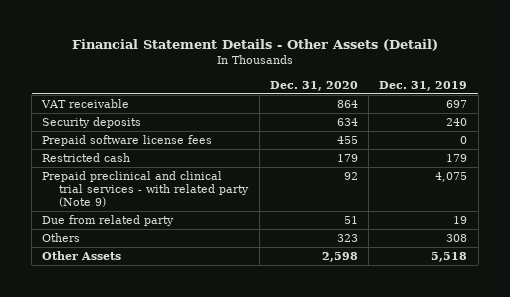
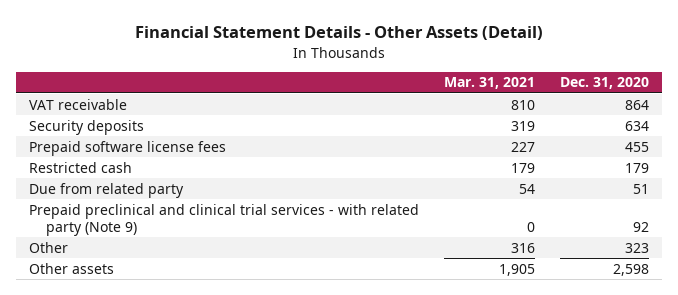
[379,80,468,91] Dec. 31, 2019 -> none
none -> [444,77,536,90] Mar. 31, 2021
[42,171,250,208] Prepaid preclinical and clinical trial services - with related party (Note 9) -> [28,203,419,236] Prepaid preclinical and clinical trial services - with related party (Note 9)
[42,233,81,243] Others -> [28,241,68,253] Other
[42,251,122,261] Other Assets -> [28,262,114,274] Other assets

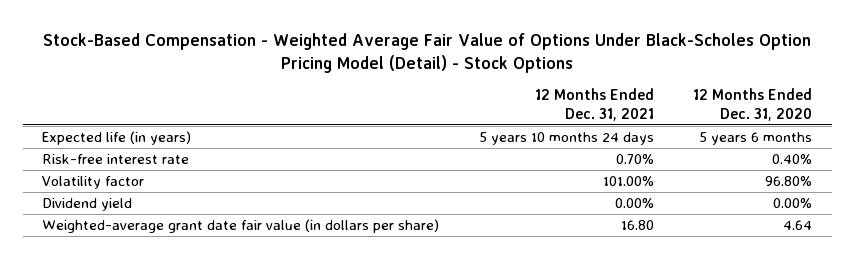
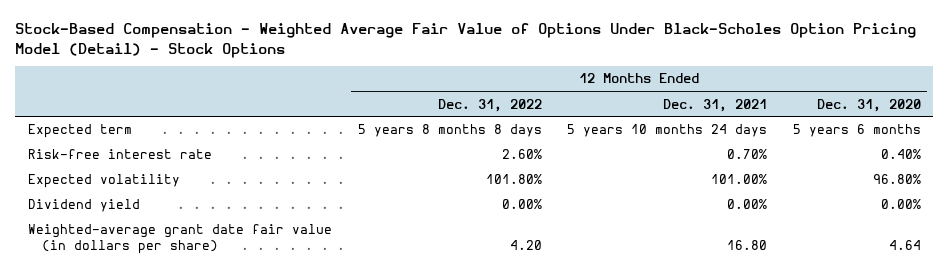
none -> [437,98,542,112] Dec. 31, 2022
[42,131,192,146] Expected life (in years) -> [27,124,132,139] Expected term
[42,176,145,190] Volatility factor -> [27,174,180,189] Expected volatility

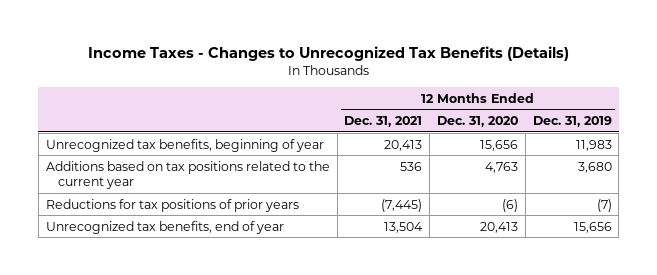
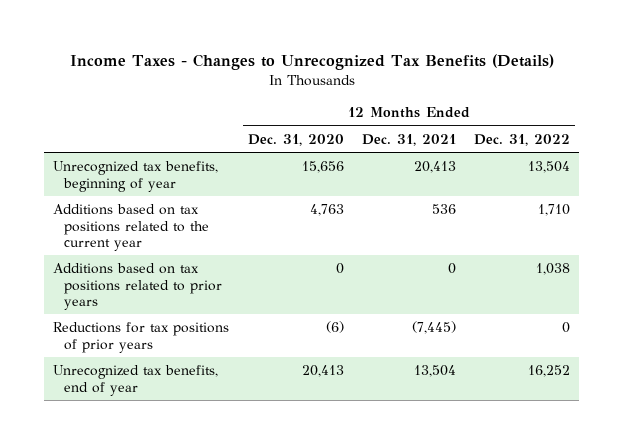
[532,116,612,128] Dec. 31, 2019 -> none
none -> [474,133,571,146] Dec. 31, 2022
none -> [53,263,223,310] Additions based on tax positions related to prior years

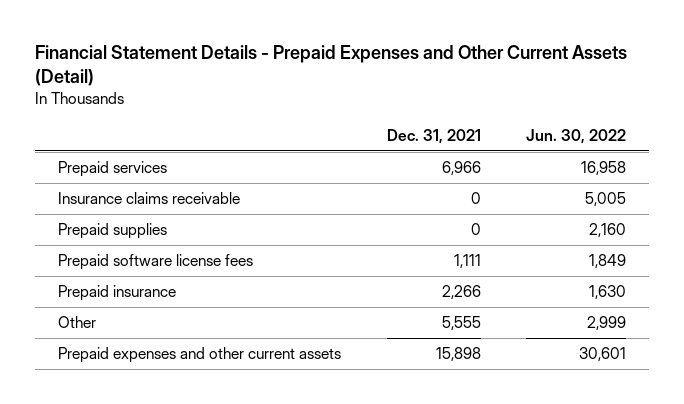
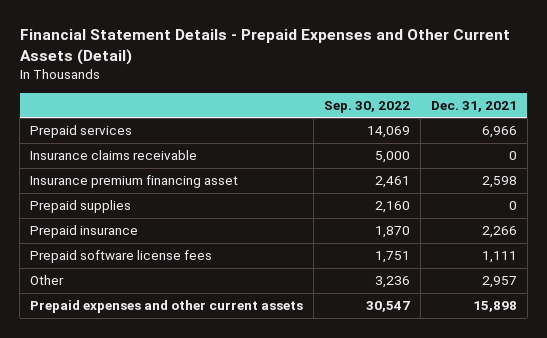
[526,128,627,144] Jun. 30, 2022 -> none
none -> [324,100,411,113] Sep. 30, 2022
none -> [30,175,239,189] Insurance premium financing asset
[57,254,253,271] Prepaid software license fees -> [30,250,213,264] Prepaid software license fees
[441,316,481,331] 5,555 -> [481,276,517,289] 2,957

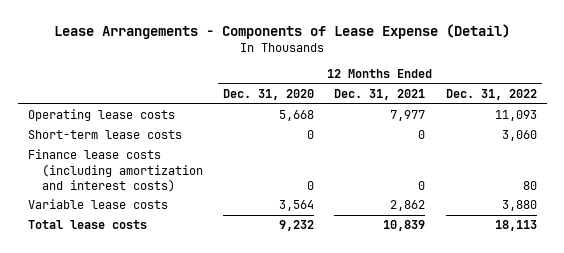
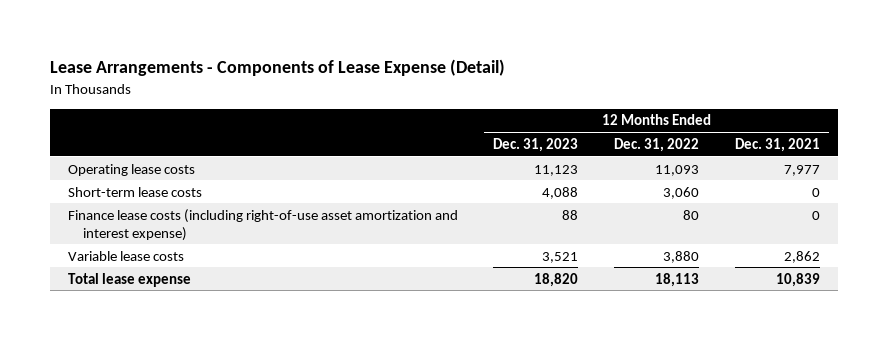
[223,89,315,101] Dec. 31, 2020 -> none
none -> [493,137,579,152] Dec. 31, 2023
[27,149,203,192] Finance lease costs (including amortization and interest costs) -> [67,208,458,241] Finance lease costs (including right-of-use asset amortization and interest expense)
[27,220,147,230] Total lease costs -> [67,272,191,287] Total lease expense

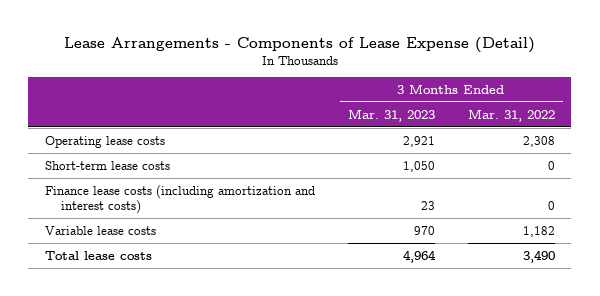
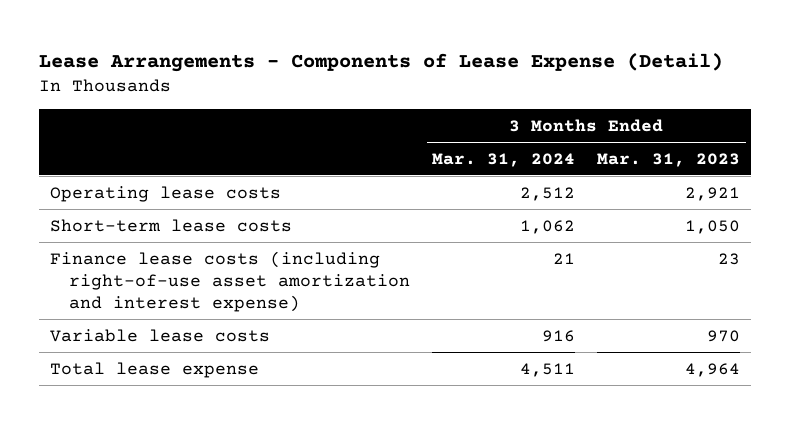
[467,108,555,122] Mar. 31, 2022 -> none
none -> [432,152,576,167] Mar. 31, 2024
[44,184,315,214] Finance lease costs (including amortization and interest costs) -> [49,250,411,312] Finance lease costs (including right-of-use asset amortization and interest expense)
[44,250,152,260] Total lease costs -> [49,361,259,378] Total lease expense

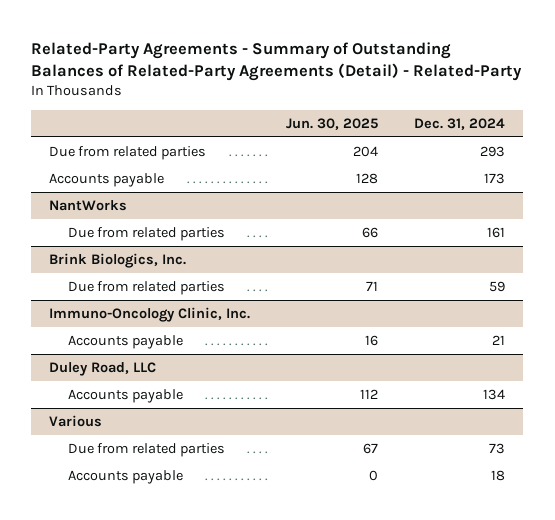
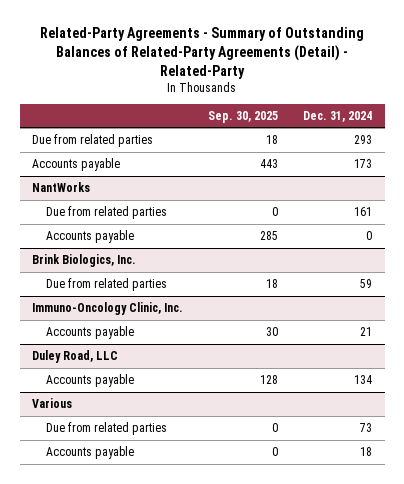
[286,117,379,130] Jun. 30, 2025 -> none
none -> [208,110,279,123] Sep. 30, 2025
none -> [46,230,135,244] Accounts payable

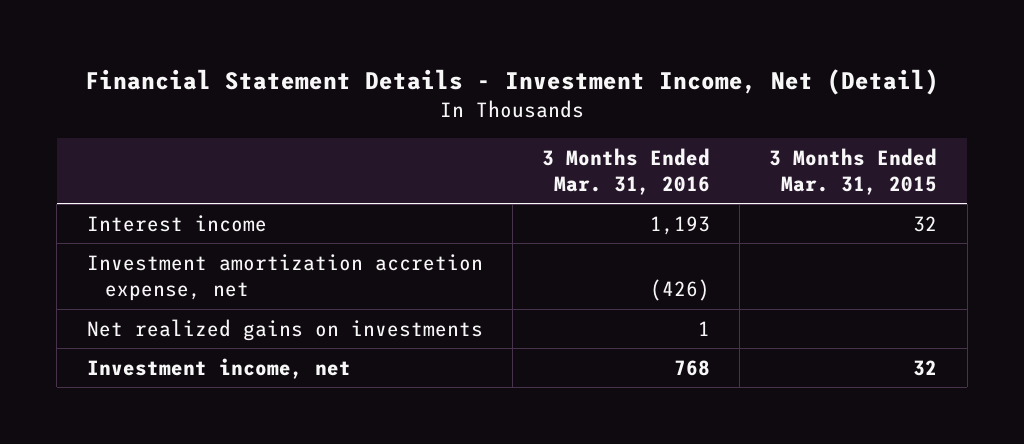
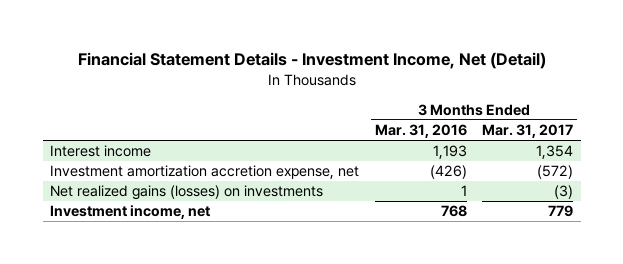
[769,147,938,196] 3 Months Ended Mar. 31, 2015 -> none
none -> [482,124,574,139] Mar. 31, 2017
[86,318,483,341] Net realized gains on investments -> [50,185,324,201] Net realized gains (losses) on investments

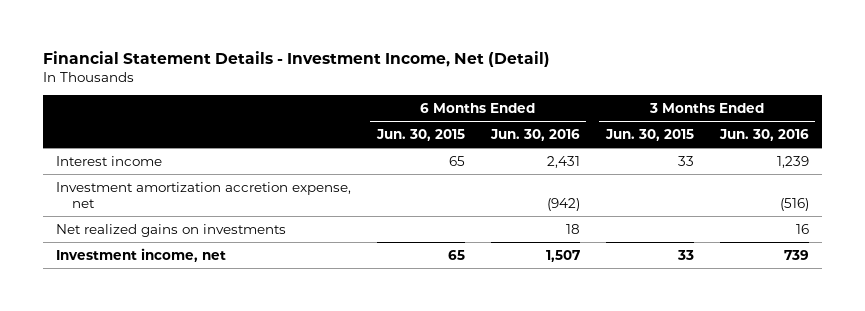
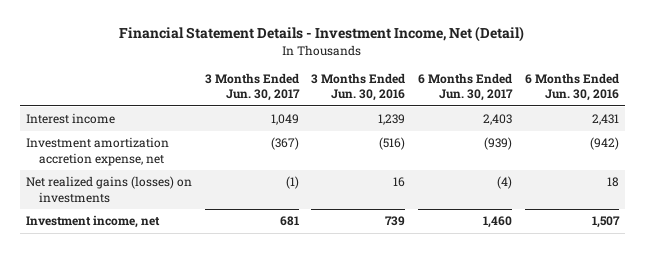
[375,129,465,142] Jun. 30, 2015 -> none
[604,129,694,142] Jun. 30, 2015 -> none
none -> [204,72,300,102] 3 Months Ended Jun. 30, 2017
none -> [418,72,514,102] 6 Months Ended Jun. 30, 2017
[55,223,286,237] Net realized gains on investments -> [25,176,192,203] Net realized gains (losses) on investments

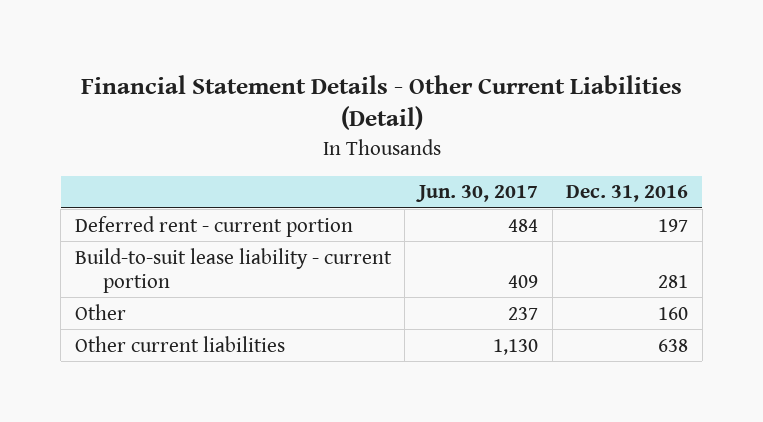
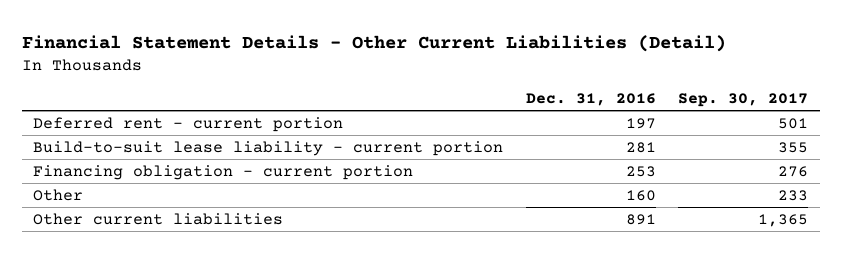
[416,185,539,203] Jun. 30, 2017 -> none
none -> [678,92,809,107] Sep. 30, 2017
none -> [33,164,414,180] Financing obligation - current portion
[658,338,689,352] 638 -> [625,213,656,225] 891

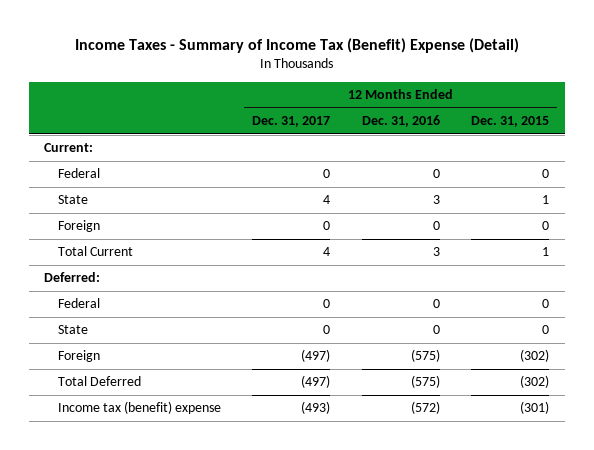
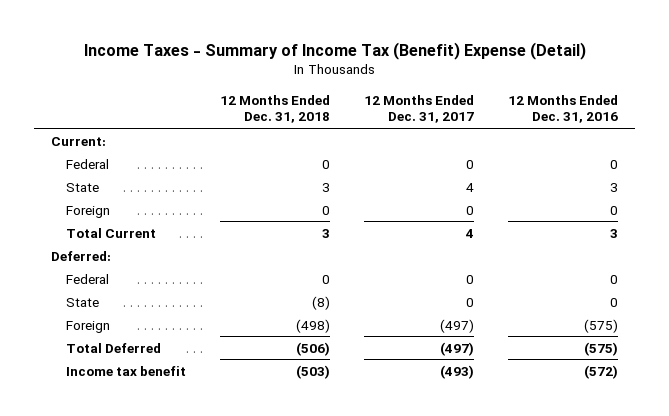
[471,116,550,128] Dec. 31, 2015 -> none
none -> [219,94,330,124] 12 Months Ended Dec. 31, 2018
[57,401,221,415] Income tax (benefit) expense -> [65,365,186,376] Income tax benefit

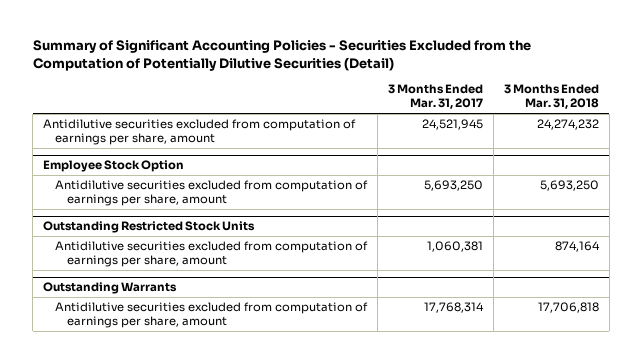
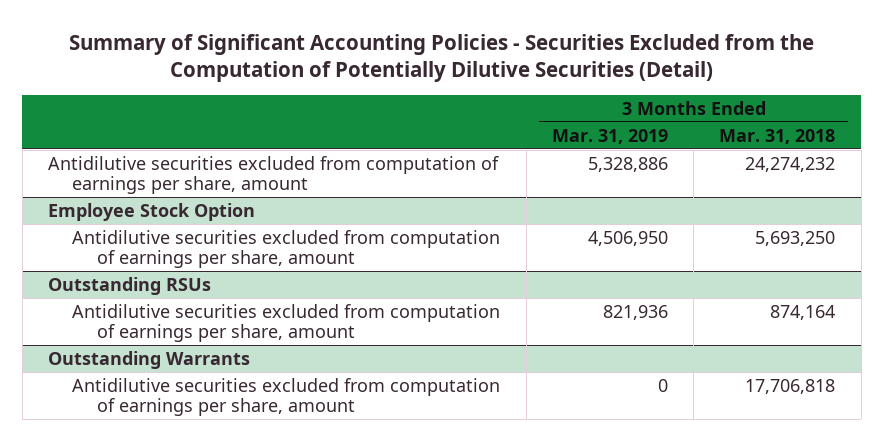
[387,84,483,110] 3 Months Ended Mar. 31, 2017 -> none
none -> [551,128,668,144] Mar. 31, 2019
[43,221,256,234] Outstanding Restricted Stock Units -> [47,276,211,295] Outstanding RSUs

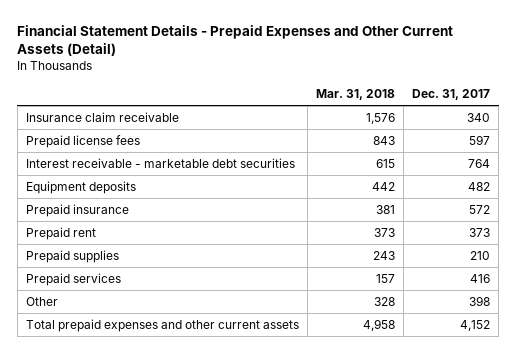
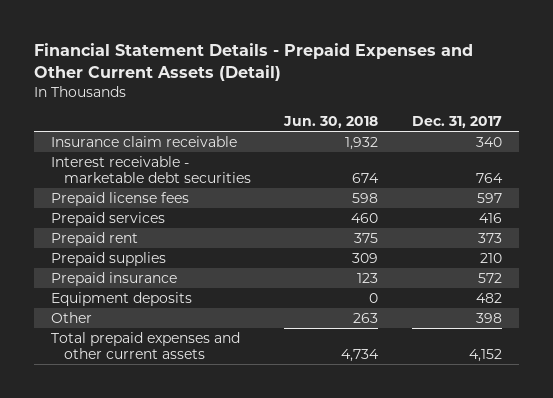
[316,89,396,101] Mar. 31, 2018 -> none
none -> [283,115,379,128] Jun. 30, 2018
[25,134,140,148] Prepaid license fees -> [51,191,190,206] Prepaid license fees
[25,272,121,286] Prepaid services -> [51,211,166,226] Prepaid services
[25,203,129,217] Prepaid insurance -> [51,271,178,286] Prepaid insurance
[25,180,136,194] Equipment deposits -> [51,291,193,306] Equipment deposits

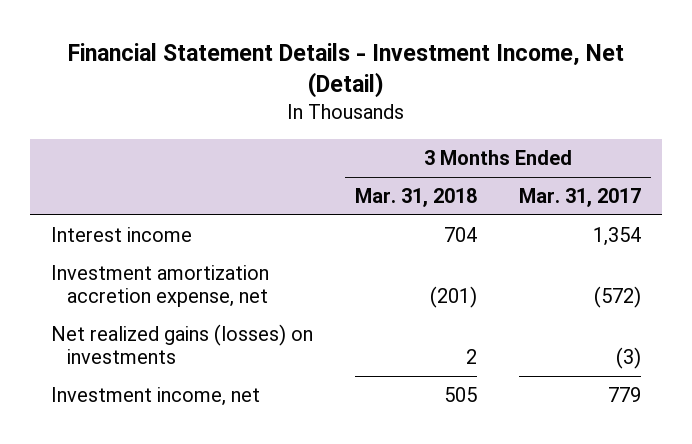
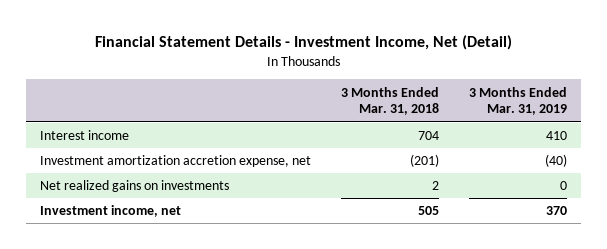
[518,188,641,208] Mar. 31, 2017 -> none
none -> [468,86,567,116] 3 Months Ended Mar. 31, 2019
[51,324,314,365] Net realized gains (losses) on investments -> [40,180,230,193] Net realized gains on investments

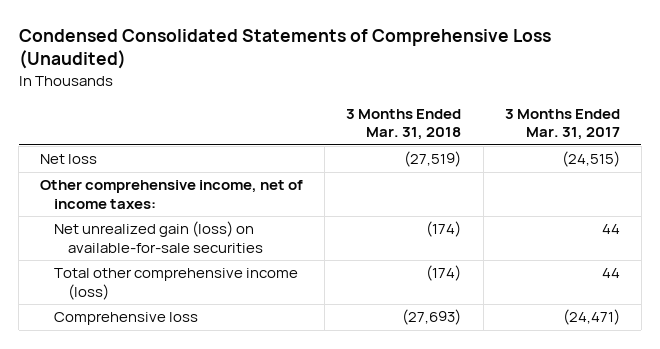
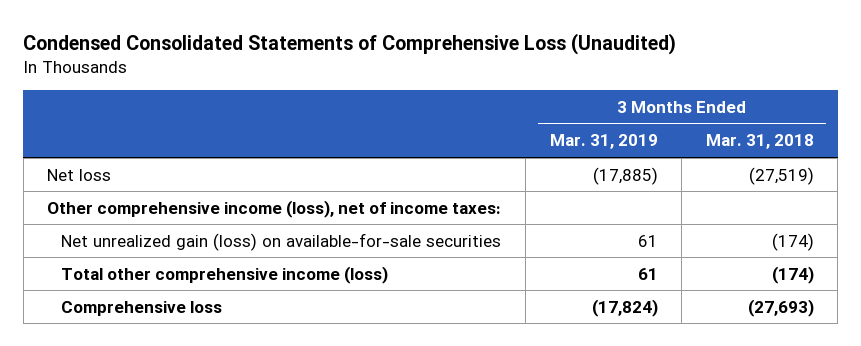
[504,109,620,141] 3 Months Ended Mar. 31, 2017 -> none
none -> [549,134,658,150] Mar. 31, 2019
[40,180,304,209] Other comprehensive income, net of income taxes: -> [47,199,502,218] Other comprehensive income (loss), net of income taxes:

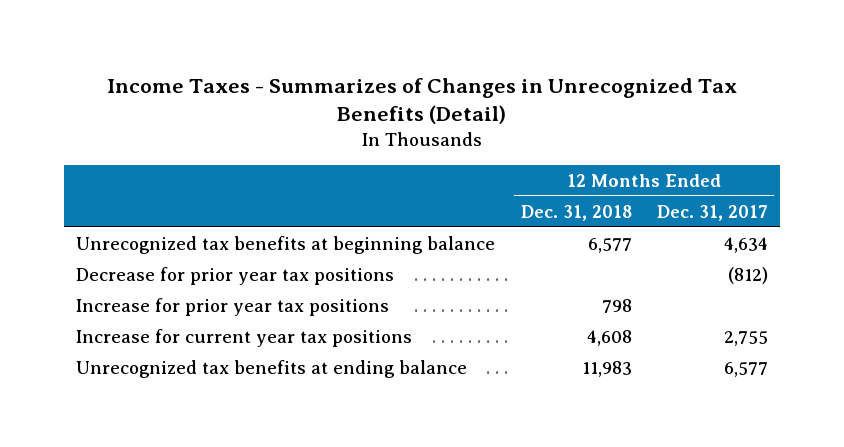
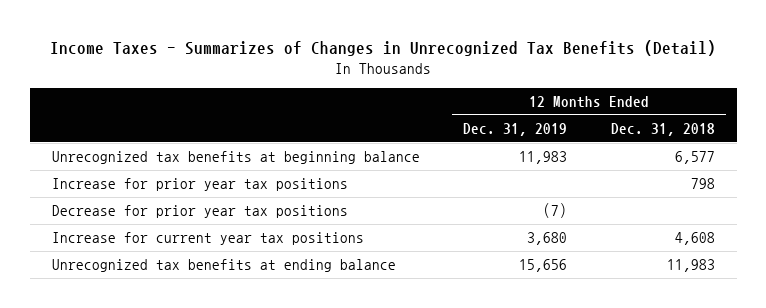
[656,204,768,221] Dec. 31, 2017 -> none
none -> [463,123,568,137] Dec. 31, 2019
[76,266,395,285] Decrease for prior year tax positions -> [51,205,348,219] Decrease for prior year tax positions

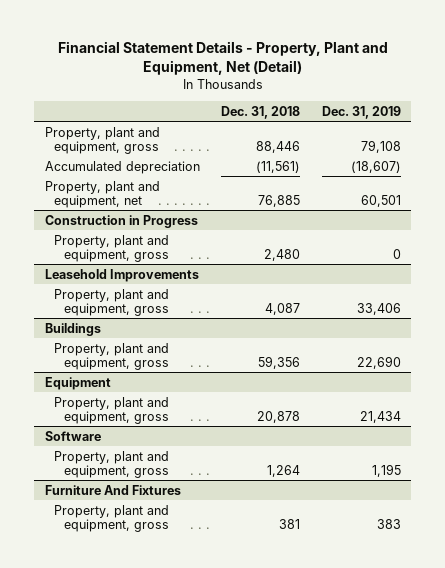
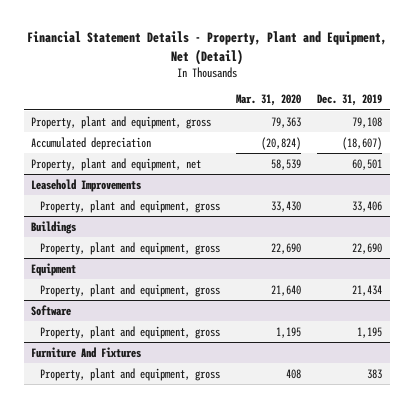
[221,105,301,119] Dec. 31, 2018 -> none
none -> [236,94,302,107] Mar. 31, 2020
[44,214,198,228] Construction in Progress -> none
[54,234,170,262] Property, plant and equipment, gross -> none

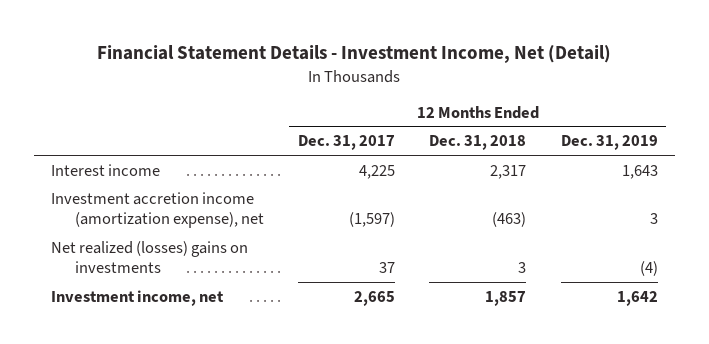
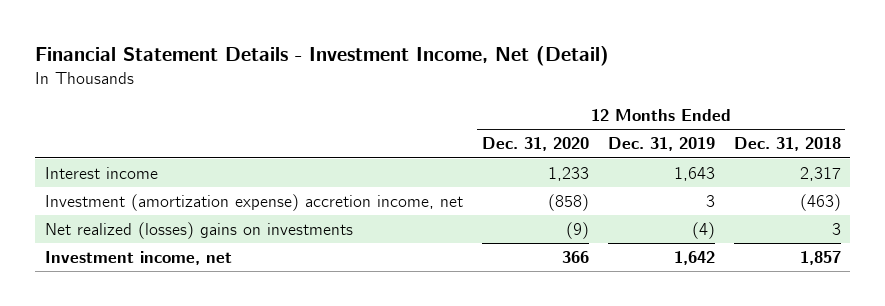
[297,135,395,151] Dec. 31, 2017 -> none
none -> [481,137,589,152] Dec. 31, 2020
[50,191,264,228] Investment accretion income (amortization expense), net -> [44,194,463,212] Investment (amortization expense) accretion income, net

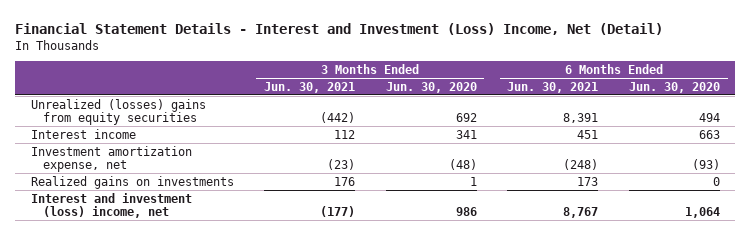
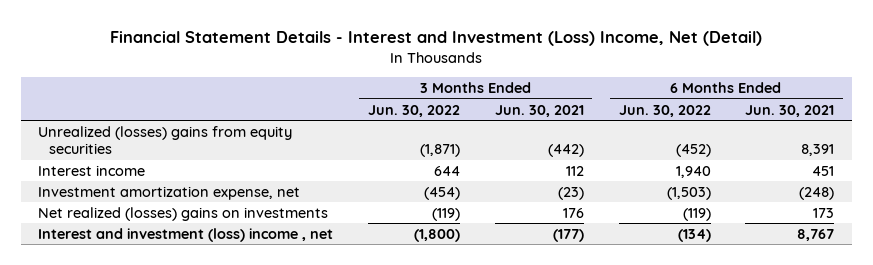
[385,81,477,93] Jun. 30, 2020 -> none
[629,81,721,93] Jun. 30, 2020 -> none
none -> [368,104,461,117] Jun. 30, 2022
none -> [618,104,711,117] Jun. 30, 2022
[30,175,234,189] Realized gains on investments -> [38,206,329,221] Net realized (losses) gains on investments
[30,192,192,219] Interest and investment (loss) income, net -> [38,227,334,242] Interest and investment (loss) income , net

